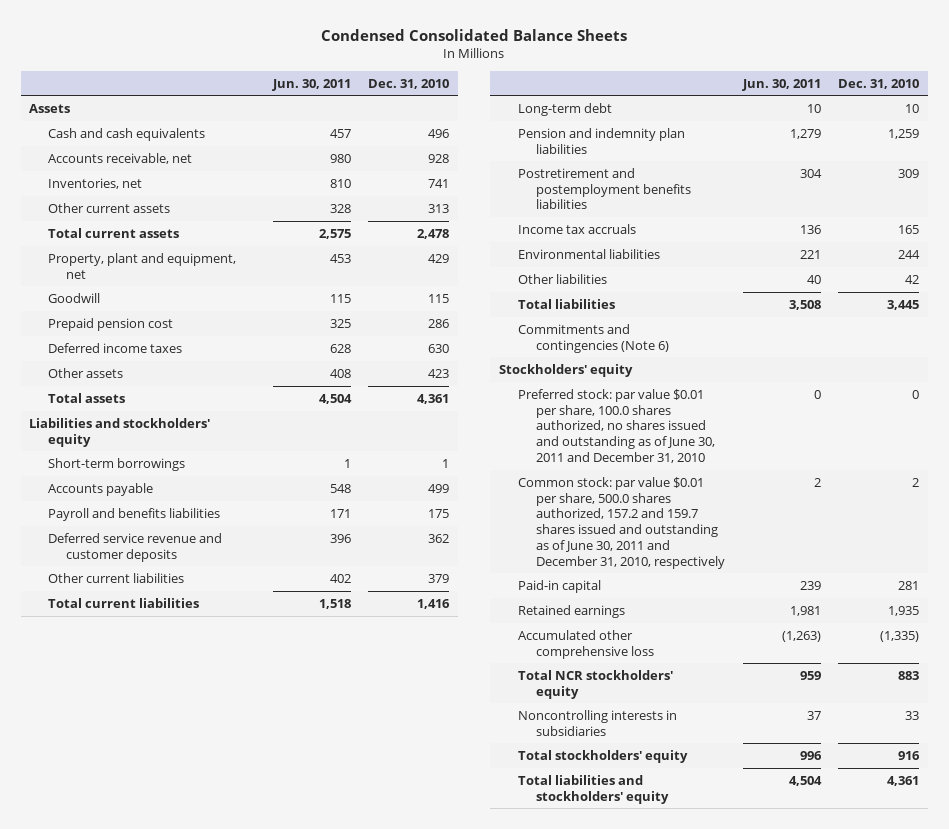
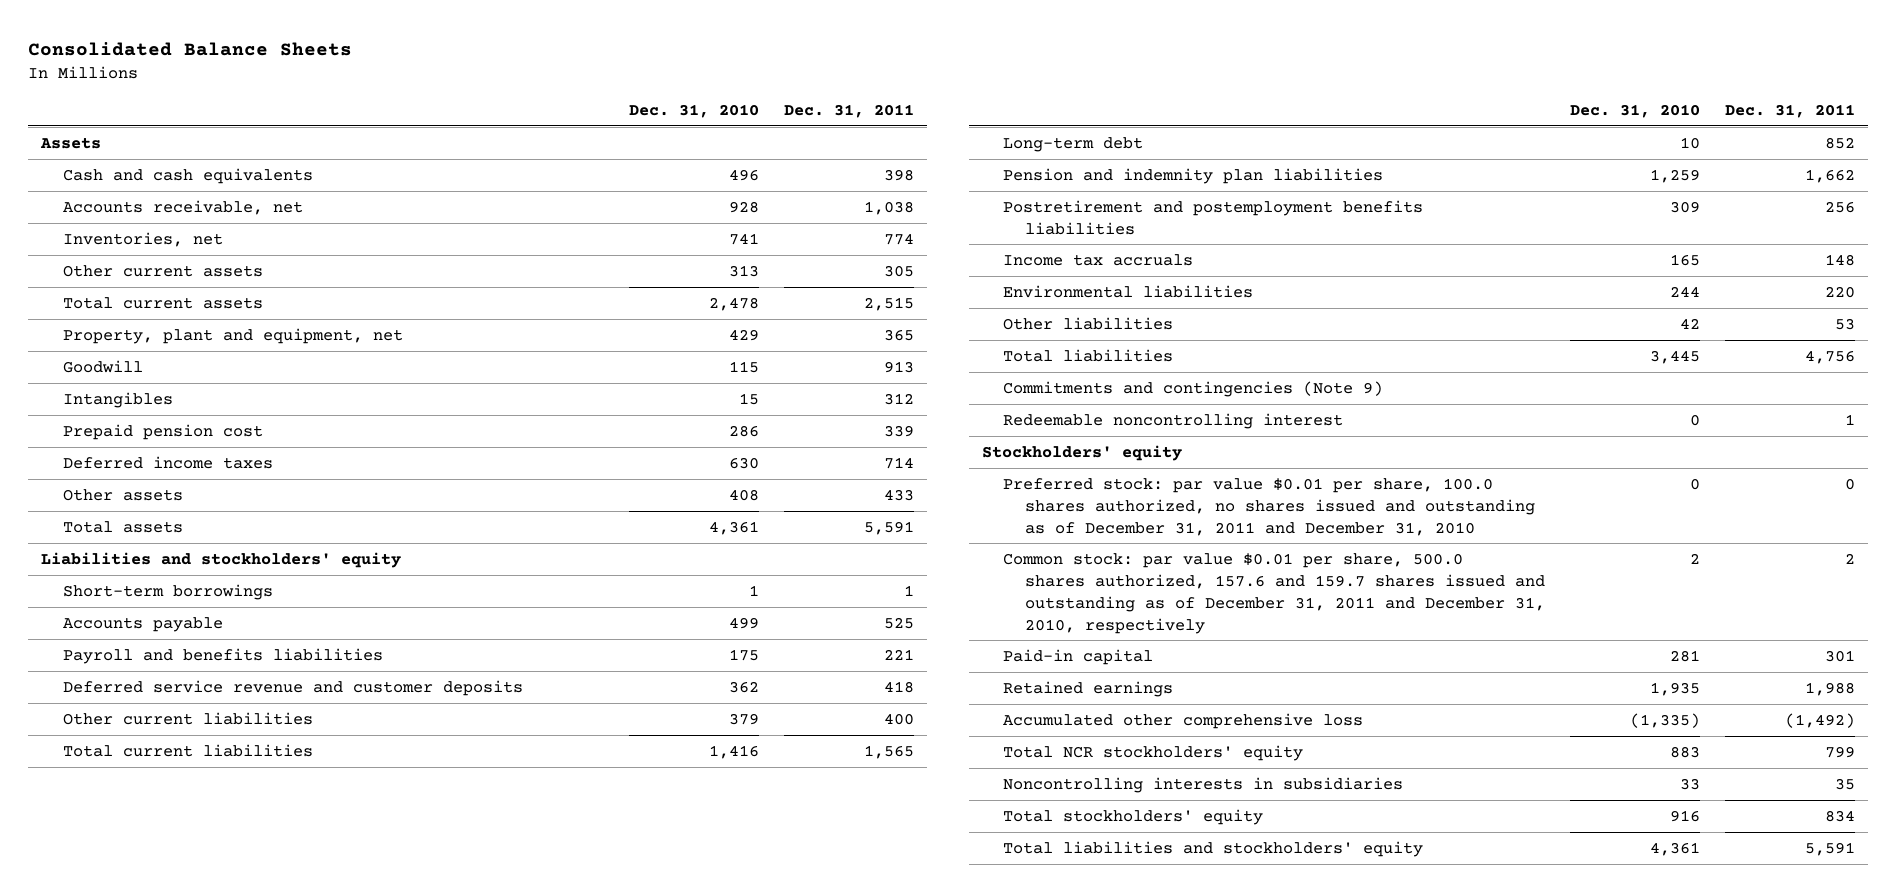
[321,28,628,41] Condensed Consolidated Balance Sheets -> [28,41,353,56] Consolidated Balance Sheets
[271,78,351,91] Jun. 30, 2011 -> none
none -> [784,104,915,119] Dec. 31, 2011
none -> [62,391,173,408] Intangibles
[428,368,450,378] 423 -> [729,488,760,501] 408
[517,323,670,353] Commitments and contingencies (Note 6) -> [1003,380,1384,397] Commitments and contingencies (Note 9)
none -> [1003,412,1344,429] Redeemable noncontrolling interest
[517,388,716,463] Preferred stock: par value $0.01 per share, 100.0 shares authorized, no shares issued and outstanding as of June 30, 2011 and December 31, 2010 -> [1003,477,1536,536] Preferred stock: par value $0.01 per share, 100.0 shares authorized, no shares issued and outstanding as of December 31, 2011 and December 31, 2010
[517,476,726,569] Common stock: par value $0.01 per share, 500.0 shares authorized, 157.2 and 159.7 shares issued and outstanding as of June 30, 2011 and December 31, 2010, respectively -> [1003,552,1546,634] Common stock: par value $0.01 per share, 500.0 shares authorized, 157.6 and 159.7 shares issued and outstanding as of December 31, 2011 and December 31, 2010, respectively

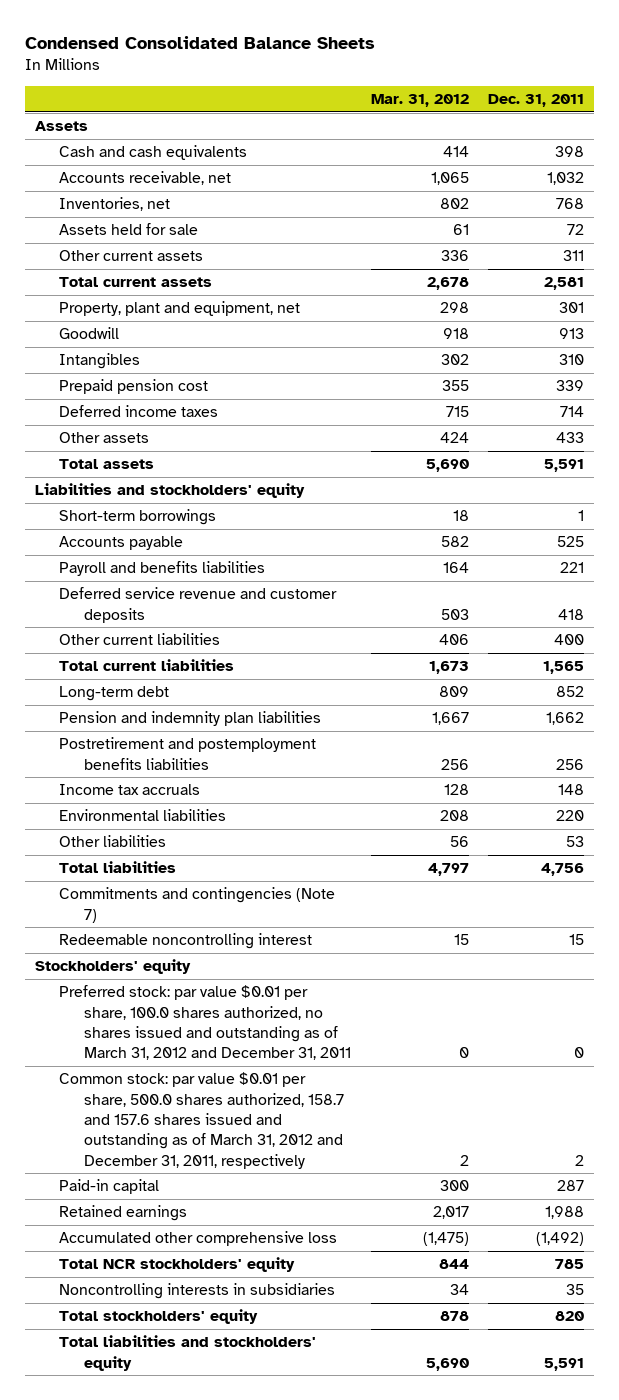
[28,41,353,56] Consolidated Balance Sheets -> [24,36,375,50] Condensed Consolidated Balance Sheets
[629,104,760,119] Dec. 31, 2010 -> none
none -> [370,94,469,108] Mar. 31, 2012
[864,200,915,215] 1,038 -> [547,172,585,186] 1,032
[884,232,915,245] 774 -> [556,198,585,210] 768
none -> [59,223,199,236] Assets held for sale
[884,264,915,277] 305 -> [563,250,585,262] 311
[864,296,915,311] 2,515 -> [544,277,585,291] 2,581
[884,328,915,341] 365 -> [559,302,585,314] 301
[884,392,915,405] 312 -> [559,354,585,366] 310
[1003,380,1384,397] Commitments and contingencies (Note 9) -> [59,887,336,923] Commitments and contingencies (Note 7)
[1845,413,1856,425] 1 -> [569,934,585,946] 15
[1003,477,1536,536] Preferred stock: par value $0.01 per share, 100.0 shares authorized, no shares issued and outstanding as of December 31, 2011 and December 31, 2010 -> [59,985,351,1061] Preferred stock: par value $0.01 per share, 100.0 shares authorized, no shares issued and outstanding as of March 31, 2012 and December 31, 2011
[1003,552,1546,634] Common stock: par value $0.01 per share, 500.0 shares authorized, 157.6 and 159.7 shares issued and outstanding as of December 31, 2011 and December 31, 2010, respectively -> [59,1072,344,1169] Common stock: par value $0.01 per share, 500.0 shares authorized, 158.7 and 157.6 shares issued and outstanding as of March 31, 2012 and December 31, 2011, respectively
[1825,649,1856,662] 301 -> [557,1180,585,1192] 287
[1825,745,1856,758] 799 -> [555,1259,585,1270] 785
[1825,809,1856,822] 834 -> [555,1311,585,1322] 820

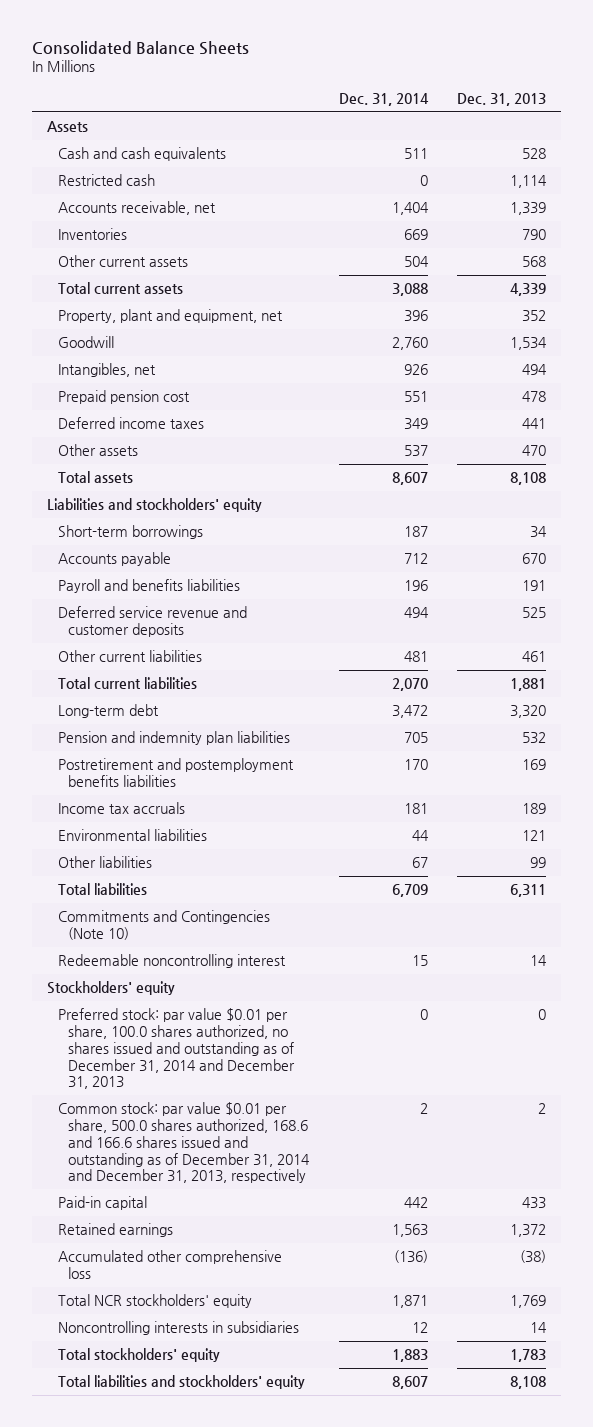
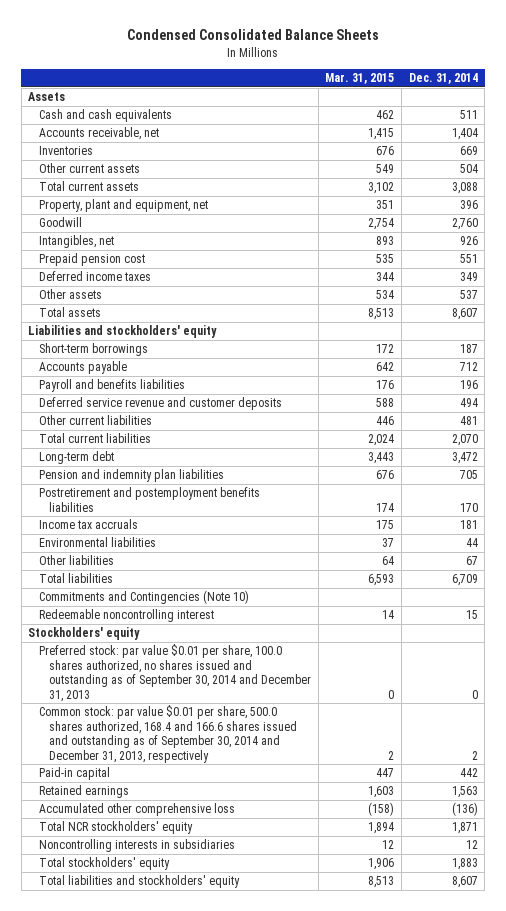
[32,41,250,56] Consolidated Balance Sheets -> [127,29,380,41] Condensed Consolidated Balance Sheets
[457,93,547,107] Dec. 31, 2013 -> none
none -> [325,73,395,85] Mar. 31, 2015
[57,174,155,187] Restricted cash -> none
[57,1008,296,1090] Preferred stock: par value $0.01 per share, 100.0 shares authorized, no shares issued and outstanding as of December 31, 2014 and December 31, 2013 -> [38,644,312,702] Preferred stock: par value $0.01 per share, 100.0 shares authorized, no shares issued and outstanding as of September 30, 2014 and December 31, 2013
[57,1102,311,1184] Common stock: par value $0.01 per share, 500.0 shares authorized, 168.6 and 166.6 shares issued and outstanding as of December 31, 2014 and December 31, 2013, respectively -> [38,705,298,763] Common stock: par value $0.01 per share, 500.0 shares authorized, 168.4 and 166.6 shares issued and outstanding as of September 30, 2014 and December 31, 2013, respectively

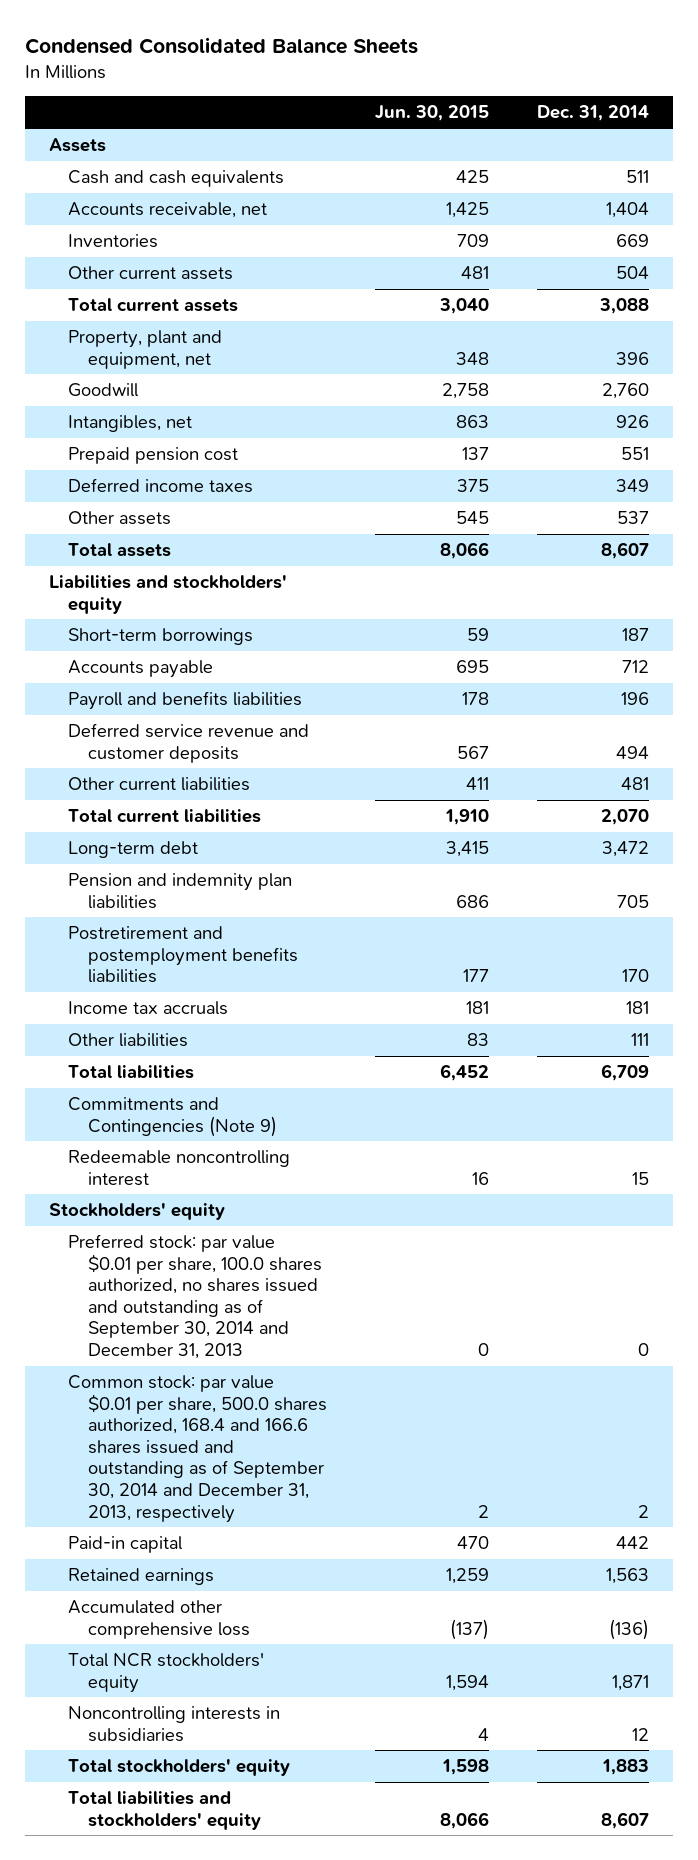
[325,73,395,85] Mar. 31, 2015 -> none
none -> [375,105,490,122] Jun. 30, 2015
[38,537,156,548] Environmental liabilities -> none
[465,556,478,566] 67 -> [631,1033,650,1047] 111
[38,590,249,605] Commitments and Contingencies (Note 10) -> [68,1097,278,1137] Commitments and Contingencies (Note 9)

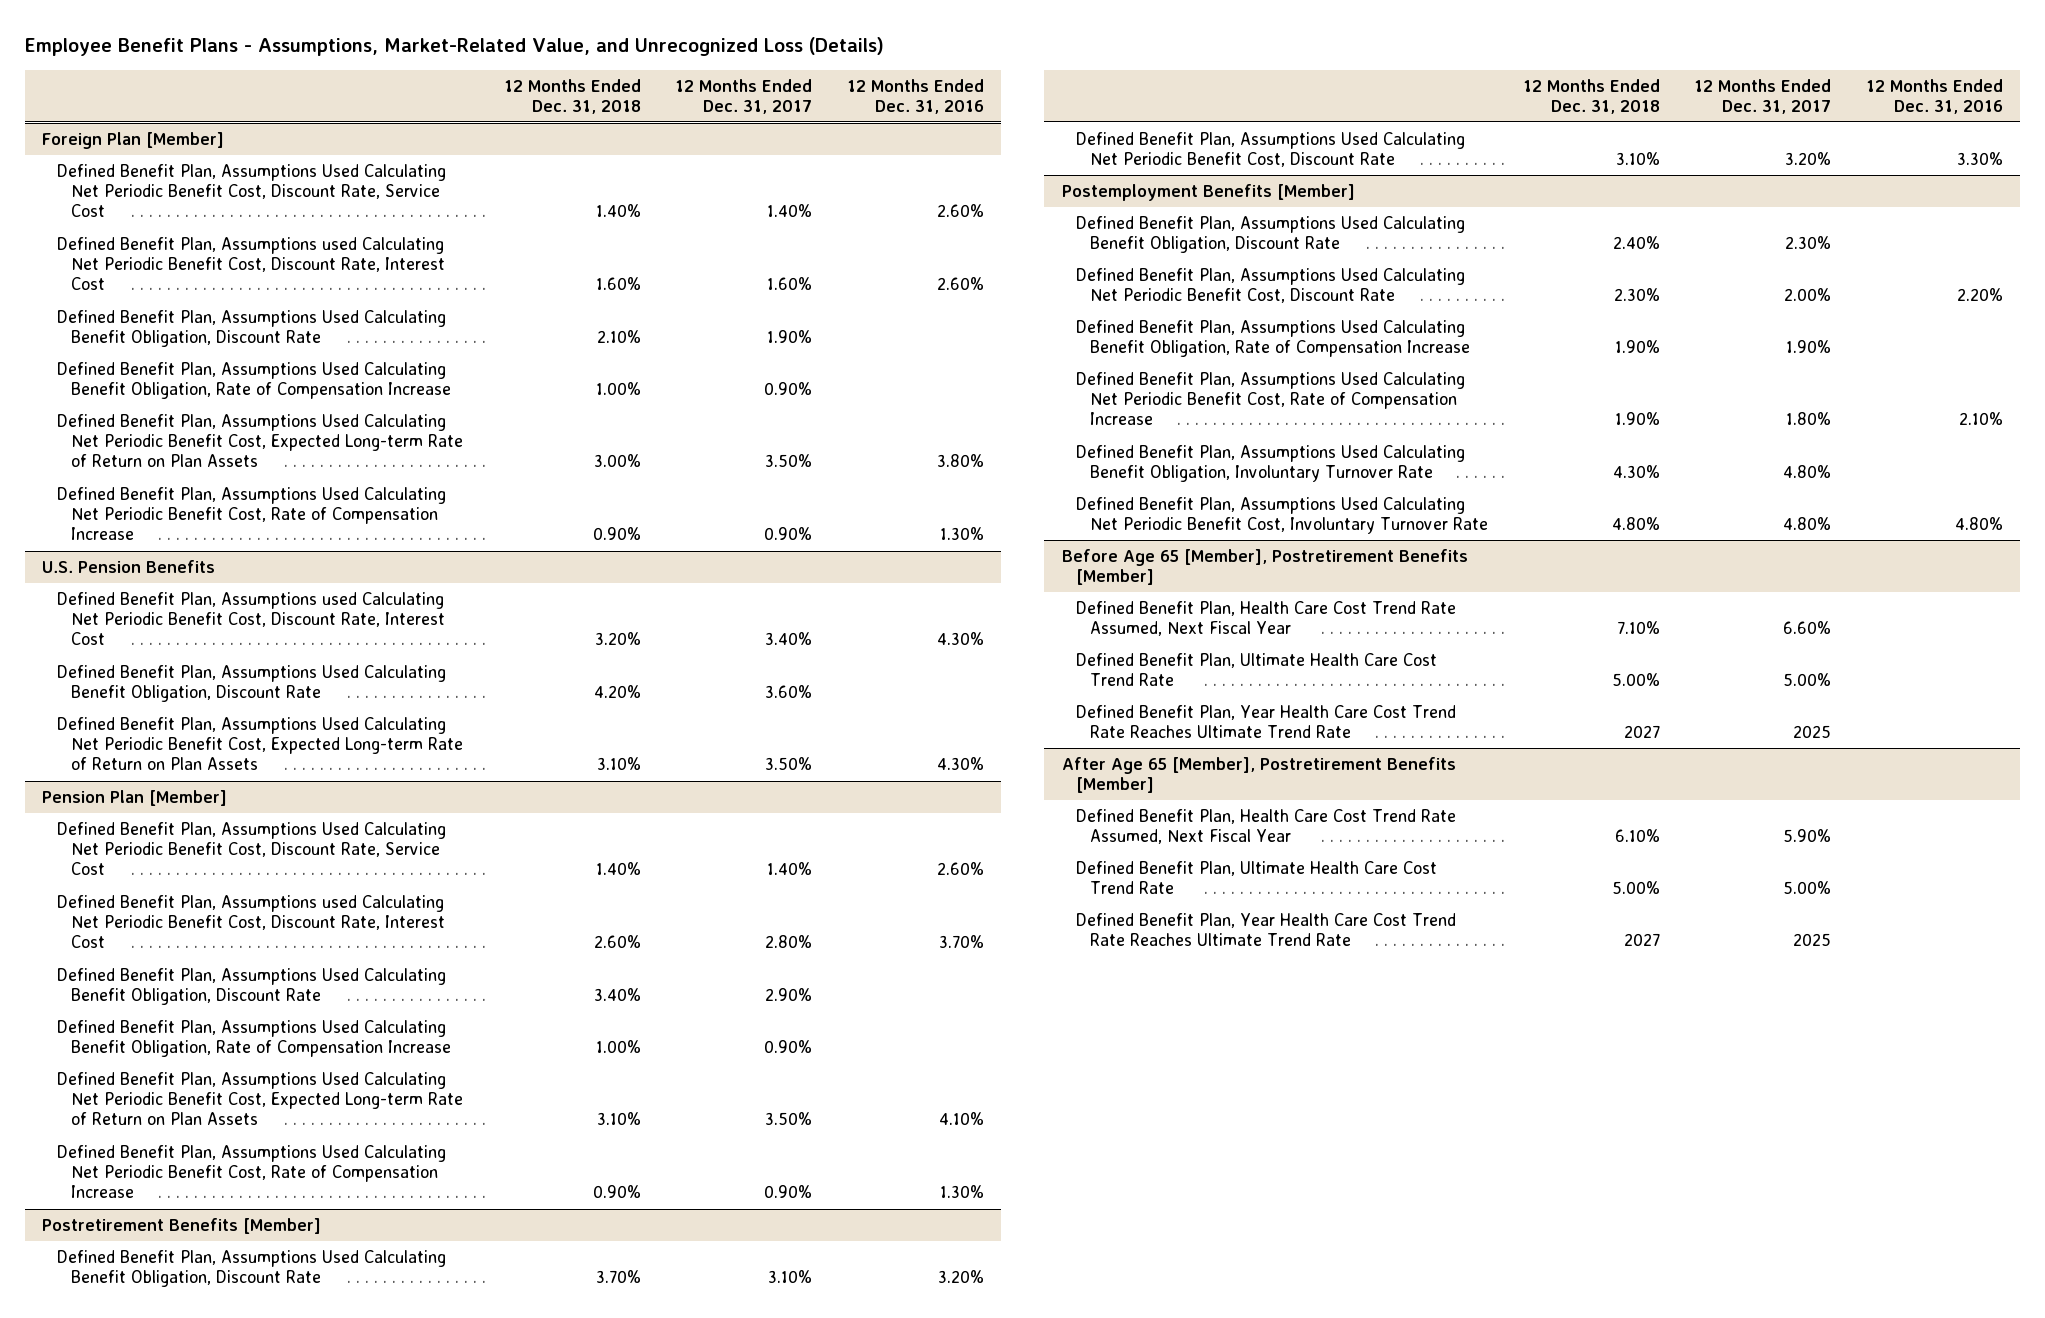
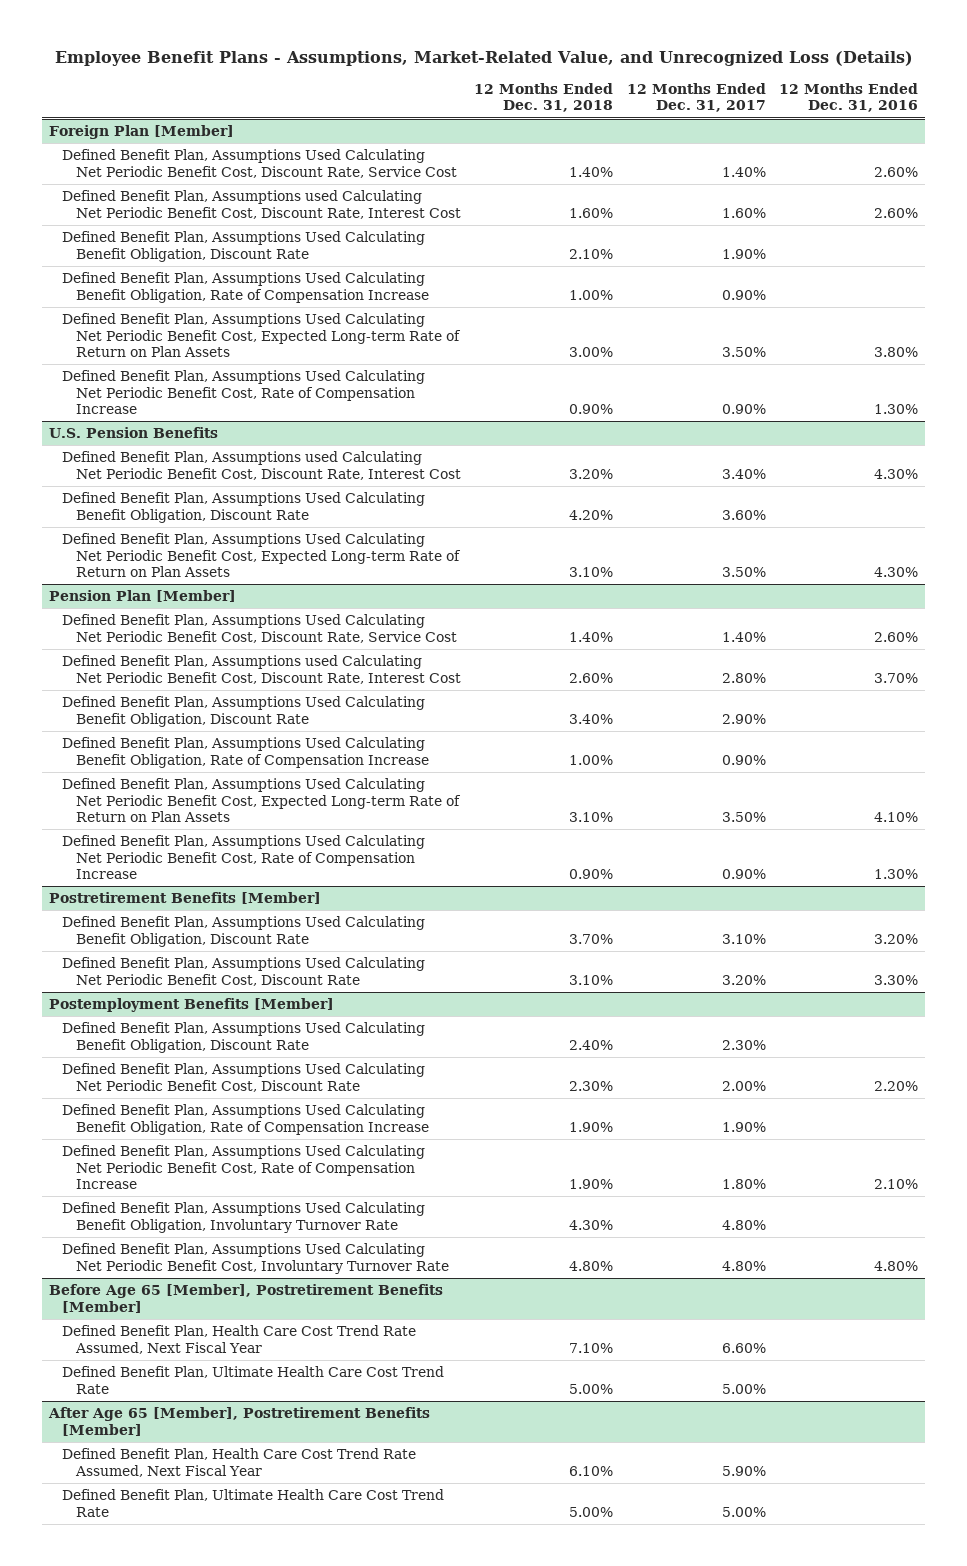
[1075,705,1456,739] Defined Benefit Plan, Year Health Care Cost Trend Rate Reaches Ultimate Trend Rate -> none
[1075,913,1456,947] Defined Benefit Plan, Year Health Care Cost Trend Rate Reaches Ultimate Trend Rate -> none

